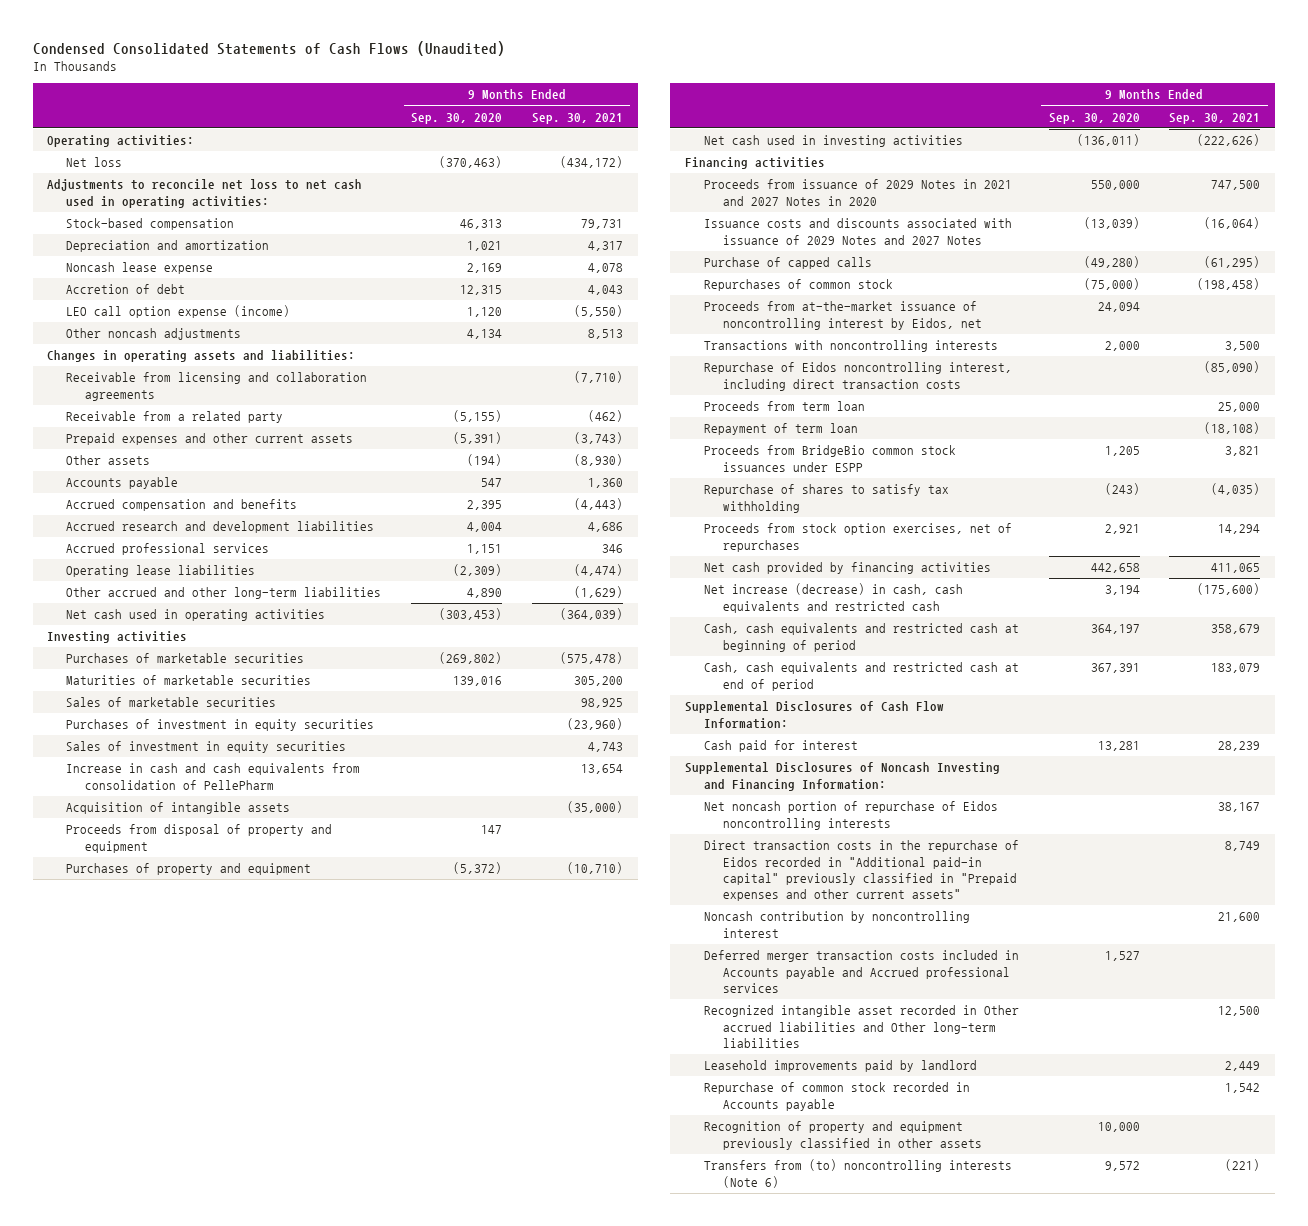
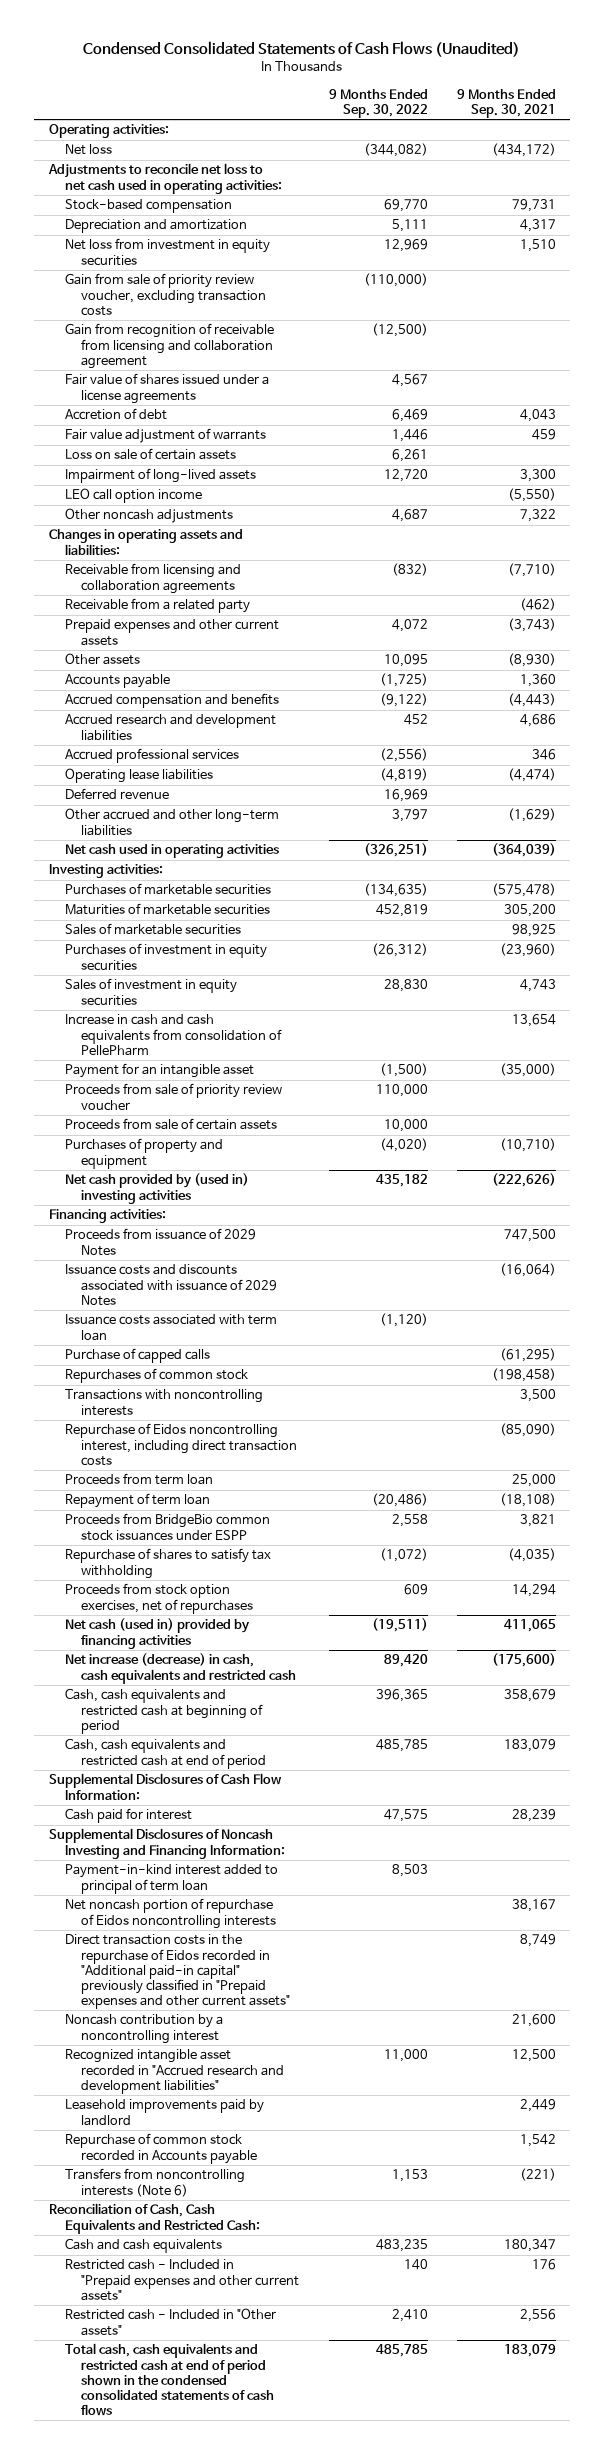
[411,112,503,124] Sep. 30, 2020 -> none
none -> [328,88,428,118] 9 Months Ended Sep. 30, 2022
[66,262,214,275] Noncash lease expense -> none
none -> [65,238,271,266] Net loss from investment in equity securities
none -> [65,273,267,316] Gain from sale of priority review voucher, excluding transaction costs
none -> [65,323,275,369] Gain from recognition of receivable from licensing and collaboration agreement
none -> [65,373,270,404] Fair value of shares issued under a license agreements
none -> [65,428,267,444] Fair value adjustment of warrants
none -> [65,448,237,461] Loss on sale of certain assets
none -> [65,468,257,484] Impairment of long-lived assets
[66,305,291,319] LEO call option expense (income) -> [65,488,203,504] LEO call option income
[587,329,623,340] 8,513 -> [519,509,556,523] 7,322
none -> [65,788,170,800] Deferred revenue
[47,631,188,644] Investing activities -> [48,864,163,879] Investing activities:
[66,824,333,853] Proceeds from disposal of property and equipment -> none
[66,802,291,815] Acquisition of intangible assets -> [65,1063,255,1079] Payment for an intangible asset
none -> [65,1083,283,1111] Proceeds from sale of priority review voucher
none -> [65,1118,278,1131] Proceeds from sale of certain assets
[703,135,963,148] Net cash used in investing activities -> [65,1173,250,1204] Net cash provided by (used in) investing activities
[684,157,825,170] Financing activities -> [48,1209,166,1224] Financing activities:
[703,179,1012,206] Proceeds from issuance of 2029 Notes in 2021 and 2027 Notes in 2020 -> [65,1228,257,1256] Proceeds from issuance of 2029 Notes
[703,218,1012,245] Issuance costs and discounts associated with issuance of 2029 Notes and 2027 Notes -> [65,1264,278,1306] Issuance costs and discounts associated with issuance of 2029 Notes
none -> [65,1314,278,1341] Issuance costs associated with term loan
[703,301,982,330] Proceeds from at-the-market issuance of noncontrolling interest by Eidos, net -> none
[703,562,991,575] Net cash provided by financing activities -> [65,1618,251,1649] Net cash (used in) provided by financing activities
none -> [65,1864,279,1894] Payment-in-kind interest added to principal of term loan
[703,950,1019,993] Deferred merger transaction costs included in Accounts payable and Accrued professional services -> none
[703,911,970,938] Noncash contribution by noncontrolling interest -> [65,2014,224,2044] Noncash contribution by a noncontrolling interest
[703,1005,1019,1048] Recognized intangible asset recorded in Other accrued liabilities and Other long-term liabilities -> [65,2049,285,2094] Recognized intangible asset recorded in "Accrued research and development liabilities"
[703,1121,982,1150] Recognition of property and equipment previously classified in other assets -> none
[703,1159,1012,1188] Transfers from (to) noncontrolling interests (Note 6) -> [65,2168,246,2197] Transfers from noncontrolling interests (Note 6)
none -> [48,2203,261,2234] Reconciliation of Cash, Cash Equivalents and Restricted Cash:
none -> [65,2238,223,2254] Cash and cash equivalents
none -> [65,2259,300,2301] Restricted cash - Included in "Prepaid expenses and other current assets"
none -> [65,2308,277,2336] Restricted cash - Included in "Other assets"
none -> [65,2343,275,2416] Total cash, cash equivalents and restricted cash at end of period shown in the condensed consolidated statements of cash flows

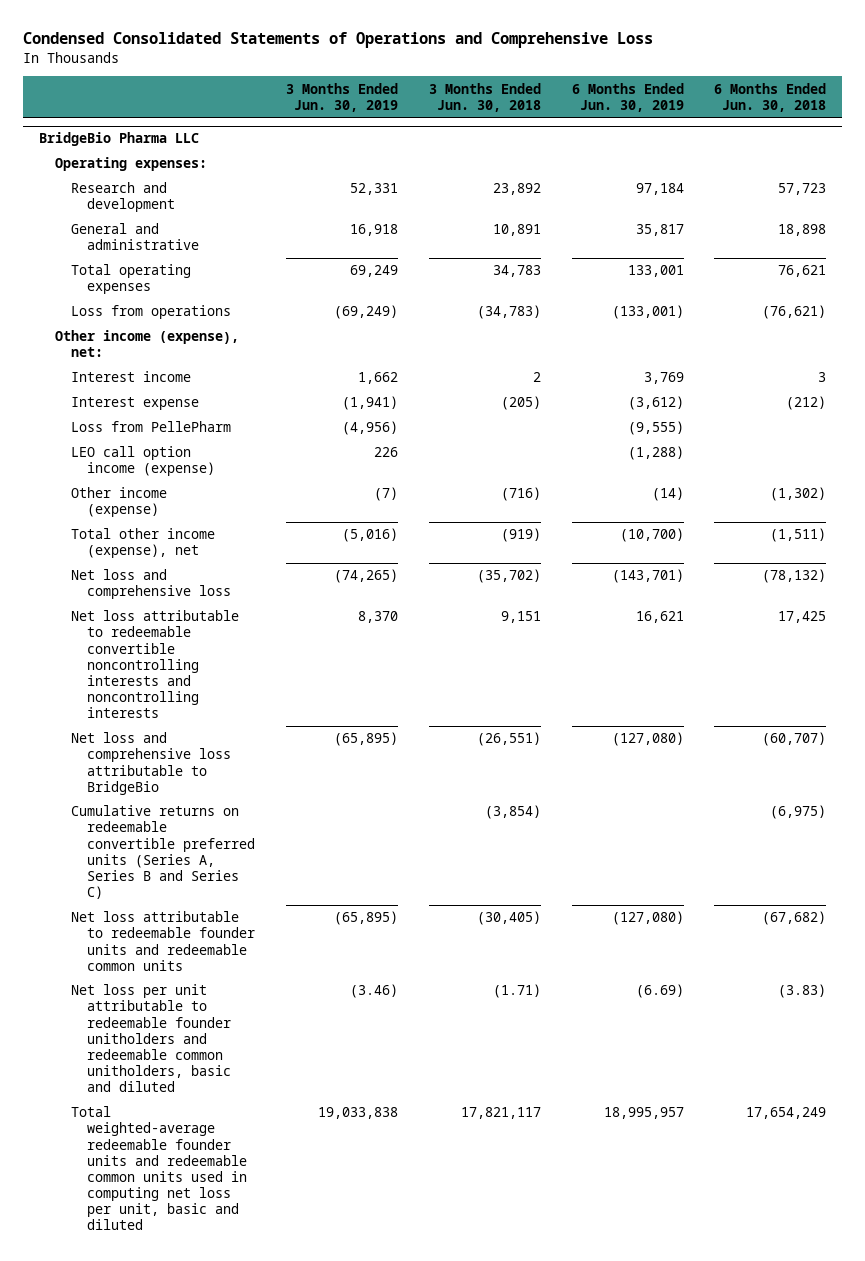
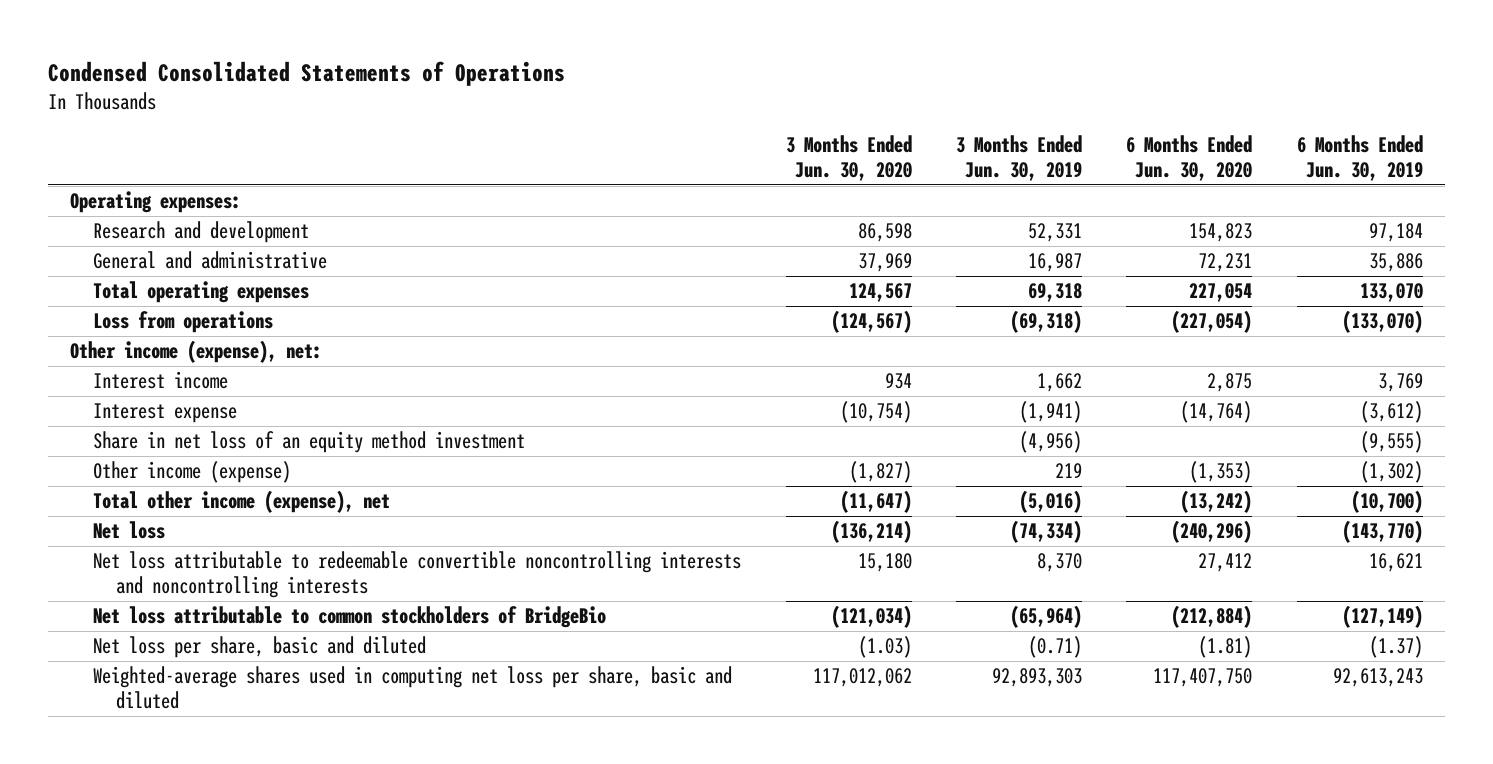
[23,32,654,49] Condensed Consolidated Statements of Operations and Comprehensive Loss -> [48,60,566,86] Condensed Consolidated Statements of Operations
[428,82,541,112] 3 Months Ended Jun. 30, 2018 -> none
[714,82,827,112] 6 Months Ended Jun. 30, 2018 -> none
none -> [785,134,912,181] 3 Months Ended Jun. 30, 2020
none -> [1126,134,1253,181] 6 Months Ended Jun. 30, 2020
[38,132,199,147] BridgeBio Pharma LLC -> none
[350,224,399,237] 16,918 -> [1028,253,1083,273] 16,987
[635,224,684,237] 35,817 -> [1368,253,1423,273] 35,886
[350,265,399,278] 69,249 -> [1028,283,1083,303] 69,318
[627,265,684,278] 133,001 -> [1359,283,1423,303] 133,070
[334,305,399,320] (69,249) -> [1010,310,1083,334] (69,318)
[611,305,684,320] (133,001) -> [1341,310,1423,334] (133,070)
[71,446,216,477] LEO call option income (expense) -> none
[71,421,232,433] Loss from PellePharm -> [93,431,526,454] Share in net loss of an equity method investment
[374,487,399,502] (7) -> [1055,463,1083,479] 219
[651,487,684,502] (14) -> [1359,461,1423,484] (1,302)
[71,569,232,600] Net loss and comprehensive loss -> [93,521,166,540] Net loss
[334,569,399,584] (74,265) -> [1010,520,1083,544] (74,334)
[611,569,684,584] (143,701) -> [1341,520,1423,544] (143,770)
[71,732,232,795] Net loss and comprehensive loss attributable to BridgeBio -> none
[71,805,256,900] Cumulative returns on redeemable convertible preferred units (Series A, Series B and Series C) -> none
[71,911,256,971] Net loss attributable to redeemable founder units and redeemable common units -> [93,606,607,629] Net loss attributable to common stockholders of BridgeBio
[334,911,399,926] (65,895) -> [1010,605,1083,629] (65,964)
[611,911,684,926] (127,080) -> [1341,605,1423,629] (127,149)
[71,984,232,1093] Net loss per unit attributable to redeemable founder unitholders and redeemable common unitholders, basic and diluted -> [93,636,427,659] Net loss per share, basic and diluted
[350,984,399,999] (3.46) -> [1028,636,1083,659] (0.71)
[635,984,684,999] (6.69) -> [1368,636,1423,659] (1.37)
[71,1106,248,1231] Total weighted-average redeemable founder units and redeemable common units used in computing net loss per unit, basic and diluted -> [93,666,733,710] Weighted-average shares used in computing net loss per share, basic and diluted
[318,1107,399,1120] 19,033,838 -> [992,668,1083,688] 92,893,303
[603,1107,684,1120] 18,995,957 -> [1332,668,1423,688] 92,613,243

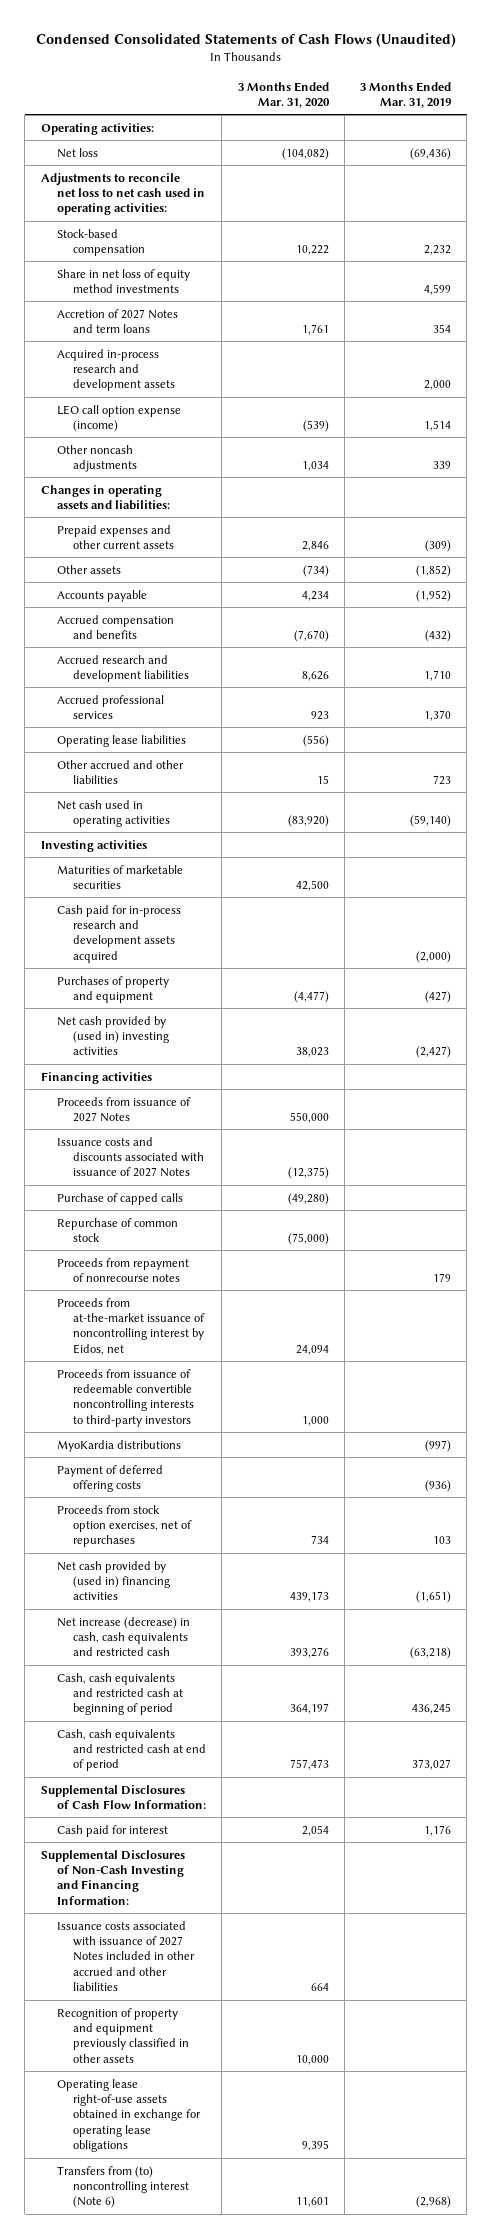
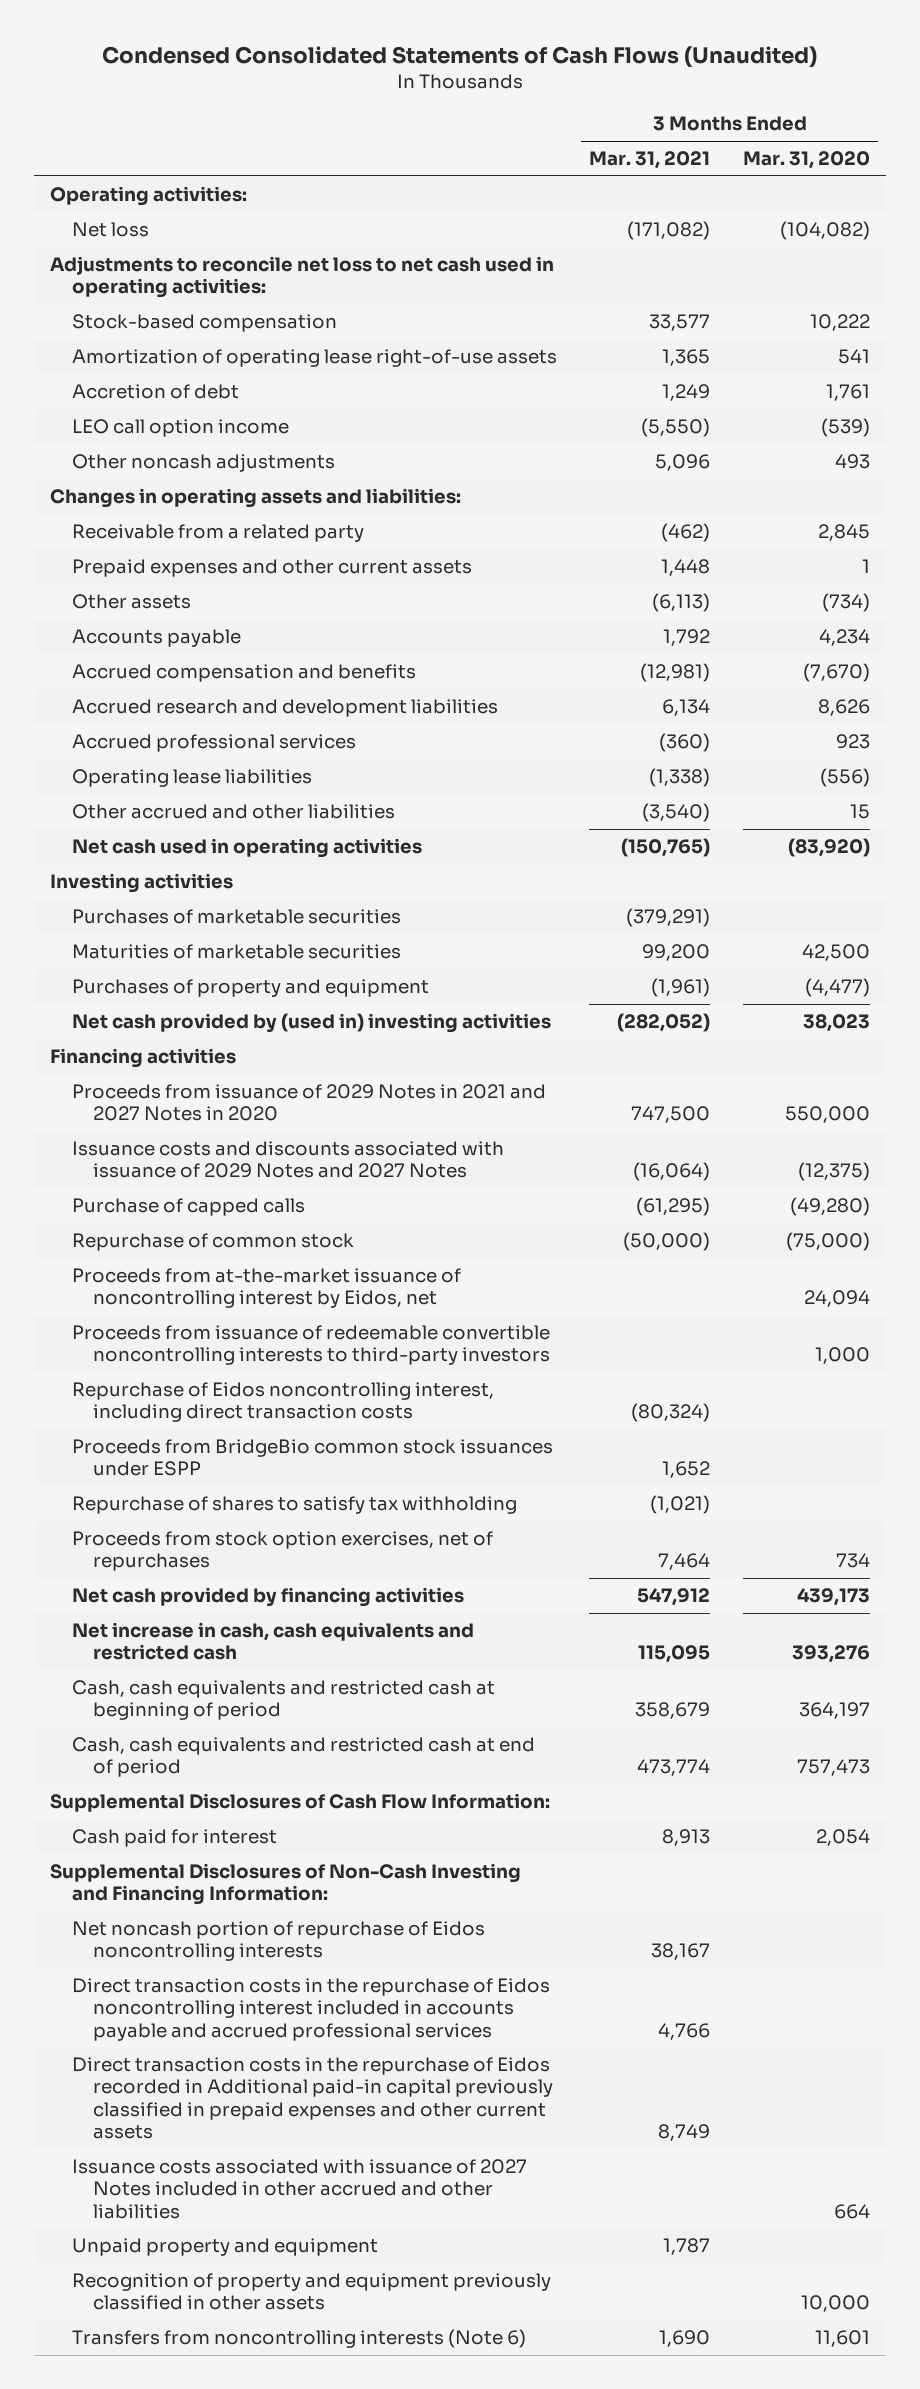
[360,81,452,108] 3 Months Ended Mar. 31, 2019 -> none
none -> [589,151,711,170] Mar. 31, 2021
[56,268,190,293] Share in net loss of equity method investments -> none
[56,348,175,392] Acquired in-process research and development assets -> none
none -> [71,349,557,368] Amortization of operating lease right-of-use assets
[56,308,178,333] Accretion of 2027 Notes and term loans -> [71,384,239,400] Accretion of debt
[56,404,181,432] LEO call option expense (income) -> [71,419,289,438] LEO call option income
[301,460,329,471] 1,034 -> [834,454,870,470] 493
none -> [71,524,364,543] Receivable from a related party
[301,540,329,551] 2,846 -> [861,559,870,574] 1
none -> [71,909,401,925] Purchases of marketable securities
[56,904,181,963] Cash paid for in-process research and development assets acquired -> none
[56,1096,191,1122] Proceeds from issuance of 2027 Notes -> [71,1084,546,1122] Proceeds from issuance of 2029 Notes in 2021 and 2027 Notes in 2020
[56,1136,204,1178] Issuance costs and discounts associated with issuance of 2027 Notes -> [71,1141,504,1179] Issuance costs and discounts associated with issuance of 2029 Notes and 2027 Notes
[56,1257,189,1282] Proceeds from repayment of nonrecourse notes -> none
[56,1439,181,1452] MyoKardia distributions -> none
[56,1464,163,1492] Payment of deferred offering costs -> none
none -> [71,1382,494,1423] Repurchase of Eidos noncontrolling interest, including direct transaction costs
none -> [71,1439,553,1477] Proceeds from BridgeBio common stock issuances under ESPP
none -> [71,1496,517,1515] Repurchase of shares to satisfy tax withholding
[56,1560,170,1601] Net cash provided by (used in) financing activities -> [71,1587,464,1608] Net cash provided by financing activities
[56,1616,190,1657] Net increase (decrease) in cash, cash equivalents and restricted cash -> [71,1622,474,1661] Net increase in cash, cash equivalents and restricted cash
none -> [71,1921,485,1962] Net noncash portion of repurchase of Eidos noncontrolling interests
none -> [71,1978,550,2041] Direct transaction costs in the repurchase of Eidos noncontrolling interest included in accounts payable and accrued professional services
none -> [71,2057,554,2140] Direct transaction costs in the repurchase of Eidos recorded in Additional paid-in capital previously classified in prepaid expenses and other current assets
none -> [71,2238,378,2257] Unpaid property and equipment
[56,2078,201,2153] Operating lease right-of-use assets obtained in exchange for operating lease obligations -> none
[56,2165,189,2209] Transfers from (to) noncontrolling interest (Note 6) -> [71,2329,526,2349] Transfers from noncontrolling interests (Note 6)

